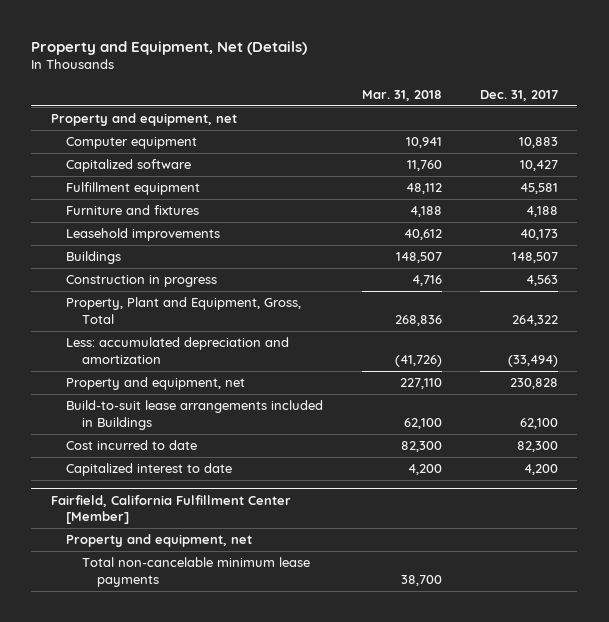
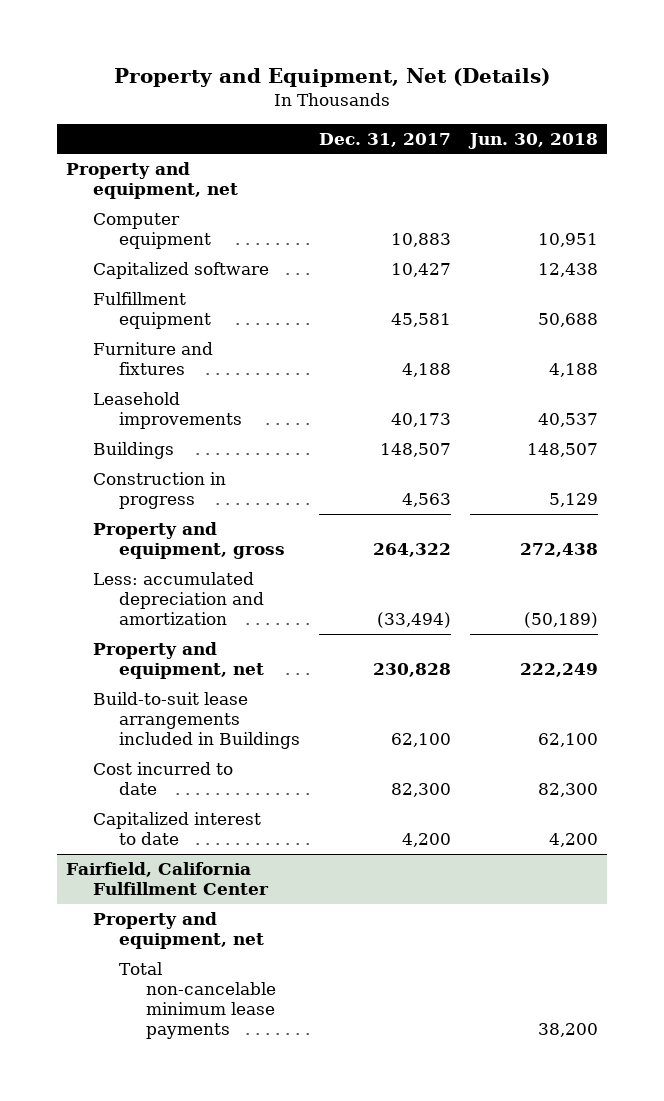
[361,89,442,101] Mar. 31, 2018 -> none
none -> [467,132,598,149] Jun. 30, 2018
[66,297,302,324] Property, Plant and Equipment, Gross, Total -> [92,522,286,560] Property and equipment, gross
[50,494,291,524] Fairfield, California Fulfillment Center [Member] -> [66,862,269,896] Fairfield, California Fulfillment Center

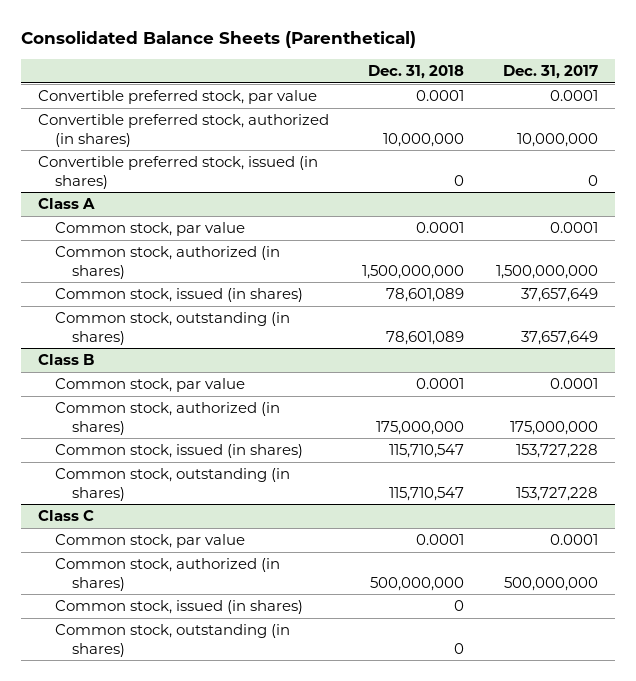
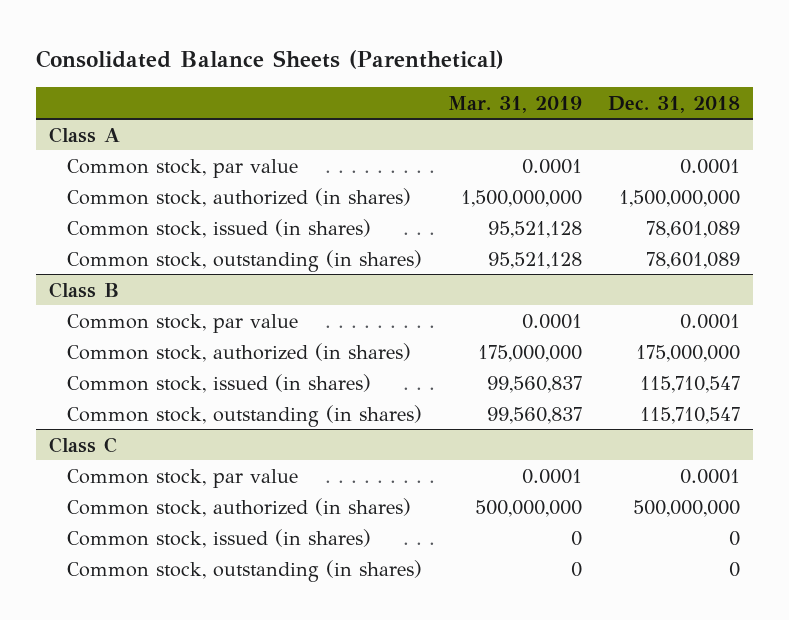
[503,65,599,80] Dec. 31, 2017 -> none
none -> [448,95,583,113] Mar. 31, 2019
[37,90,317,105] Convertible preferred stock, par value -> none
[37,114,329,147] Convertible preferred stock, authorized (in shares) -> none
[37,156,318,189] Convertible preferred stock, issued (in shares) -> none

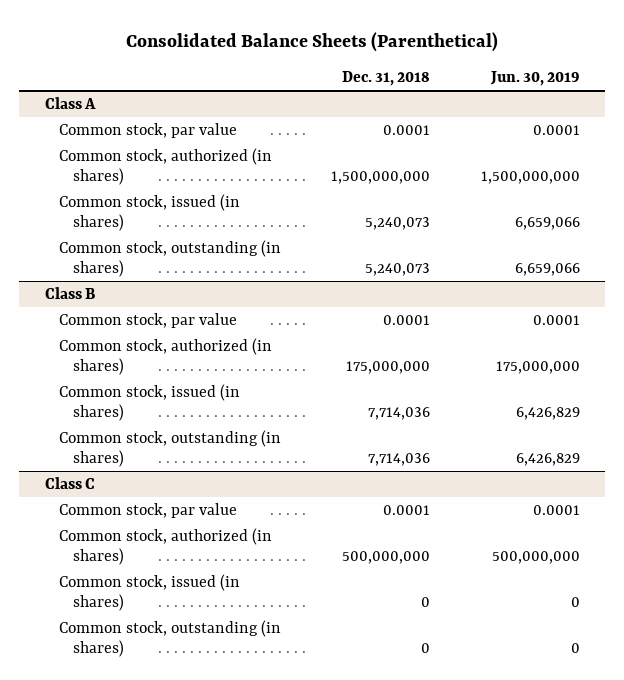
[448,95,583,113] Mar. 31, 2019 -> none
none -> [489,71,580,87] Jun. 30, 2019
[646,220,741,238] 78,601,089 -> [365,217,431,231] 5,240,073
[646,251,741,269] 78,601,089 -> [365,263,431,277] 5,240,073
[640,375,741,393] 115,710,547 -> [368,407,431,421] 7,714,036
[640,406,741,424] 115,710,547 -> [368,453,431,467] 7,714,036

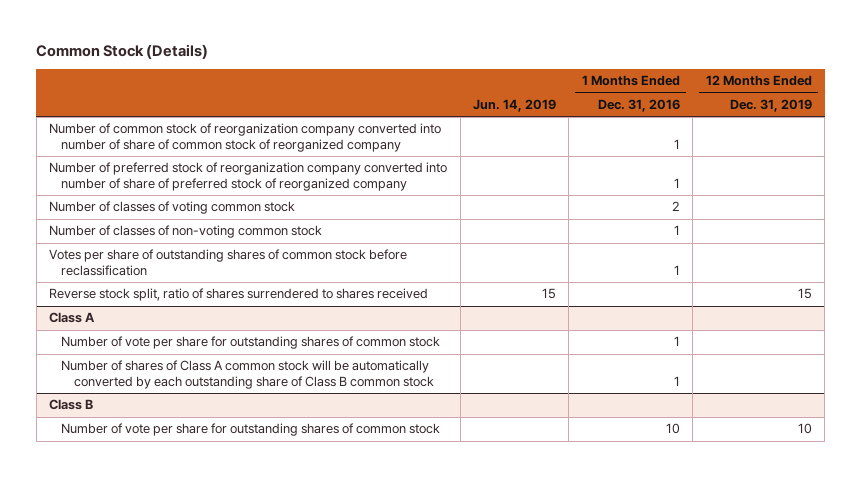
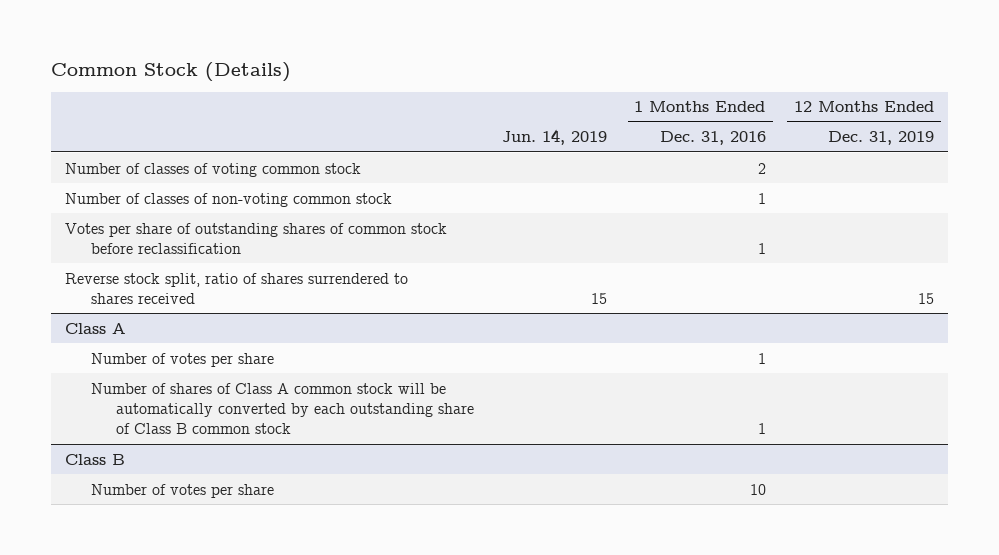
[49,123,442,152] Number of common stock of reorganization company converted into number of share of common stock of reorganized company -> none
[49,162,448,191] Number of preferred stock of reorganization company converted into number of share of preferred stock of reorganized company -> none
[61,336,441,350] Number of vote per share for outstanding shares of common stock -> none
none -> [90,352,274,367] Number of votes per share
[61,423,441,437] Number of vote per share for outstanding shares of common stock -> none
none -> [90,483,274,498] Number of votes per share

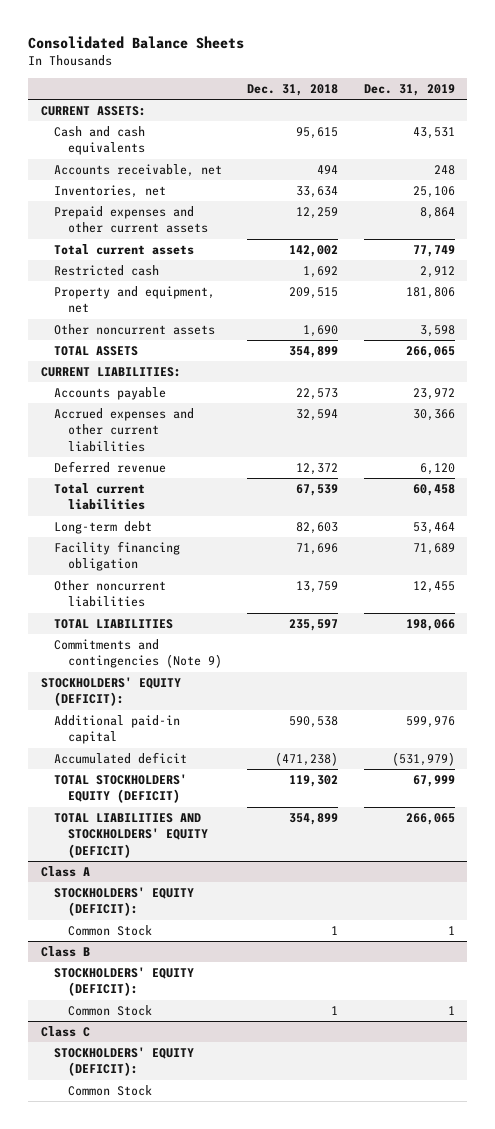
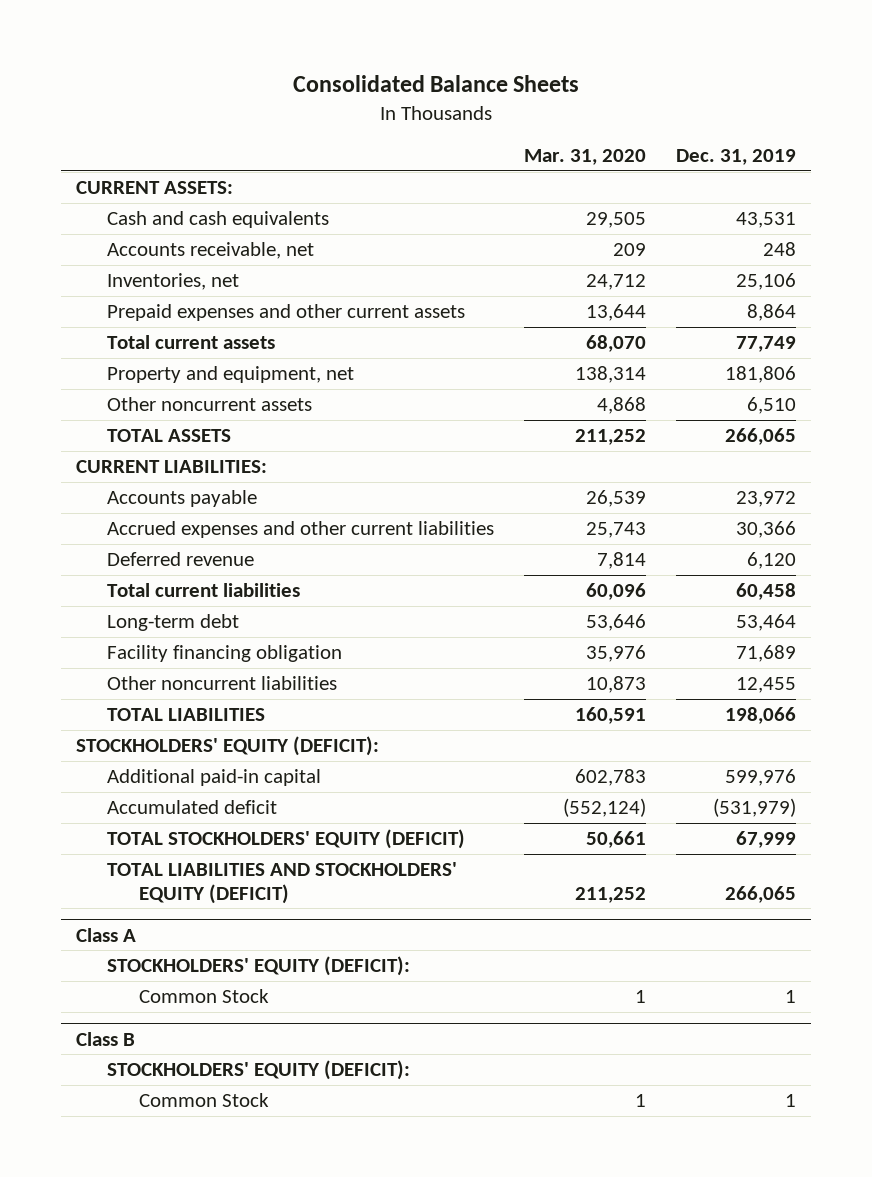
[247,84,339,97] Dec. 31, 2018 -> none
none -> [524,149,647,166] Mar. 31, 2020
[54,265,160,277] Restricted cash -> none
[419,325,455,338] 3,598 -> [747,396,797,414] 6,510
[54,639,222,669] Commitments and contingencies (Note 9) -> none
[40,1026,90,1038] Class C -> none
[54,1047,195,1077] STOCKHOLDERS' EQUITY (DEFICIT): -> none
[67,1085,152,1097] Common Stock -> none

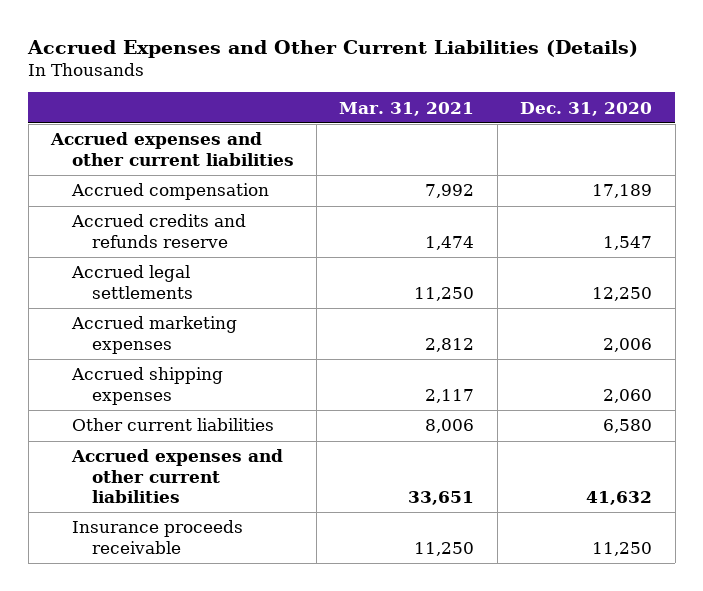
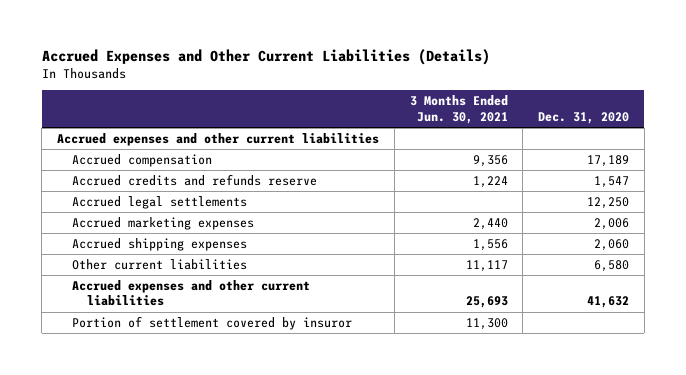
[339,101,475,116] Mar. 31, 2021 -> none
none -> [409,95,508,124] 3 Months Ended Jun. 30, 2021
[71,520,243,554] Insurance proceeds receivable -> none
none -> [71,315,352,330] Portion of settlement covered by insuror

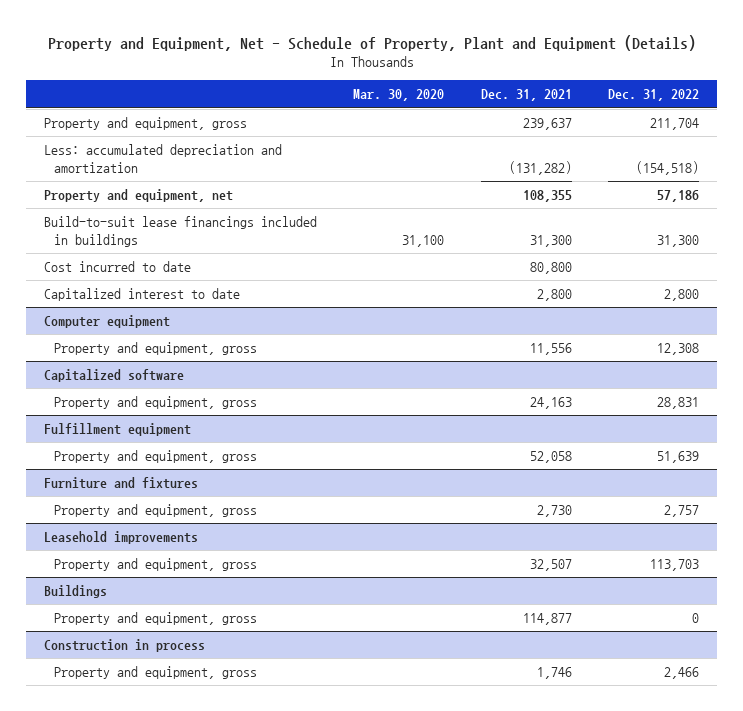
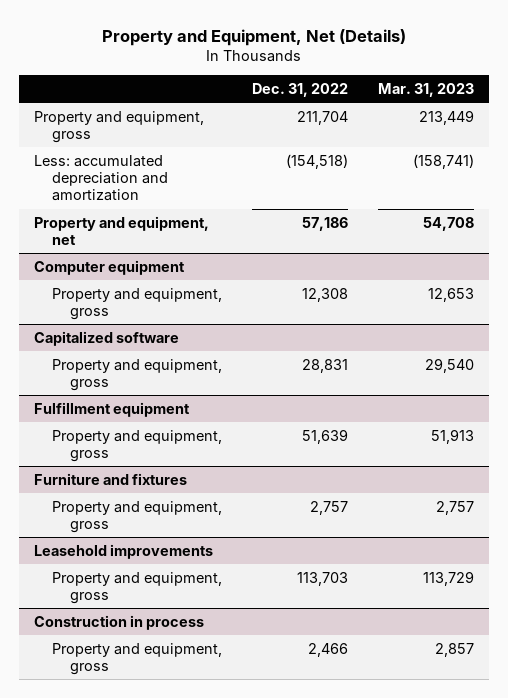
[47,34,696,51] Property and Equipment, Net - Schedule of Property, Plant and Equipment (Details) -> [102,28,407,46] Property and Equipment, Net (Details)
[353,89,445,102] Mar. 30, 2020 -> none
[480,89,572,102] Dec. 31, 2021 -> none
none -> [378,82,475,97] Mar. 31, 2023
[44,216,318,247] Build-to-suit lease financings included in buildings -> none
[44,261,192,273] Cost incurred to date -> none
[44,288,241,302] Capitalized interest to date -> none
[44,585,108,599] Buildings -> none
[54,612,258,626] Property and equipment, gross -> none

